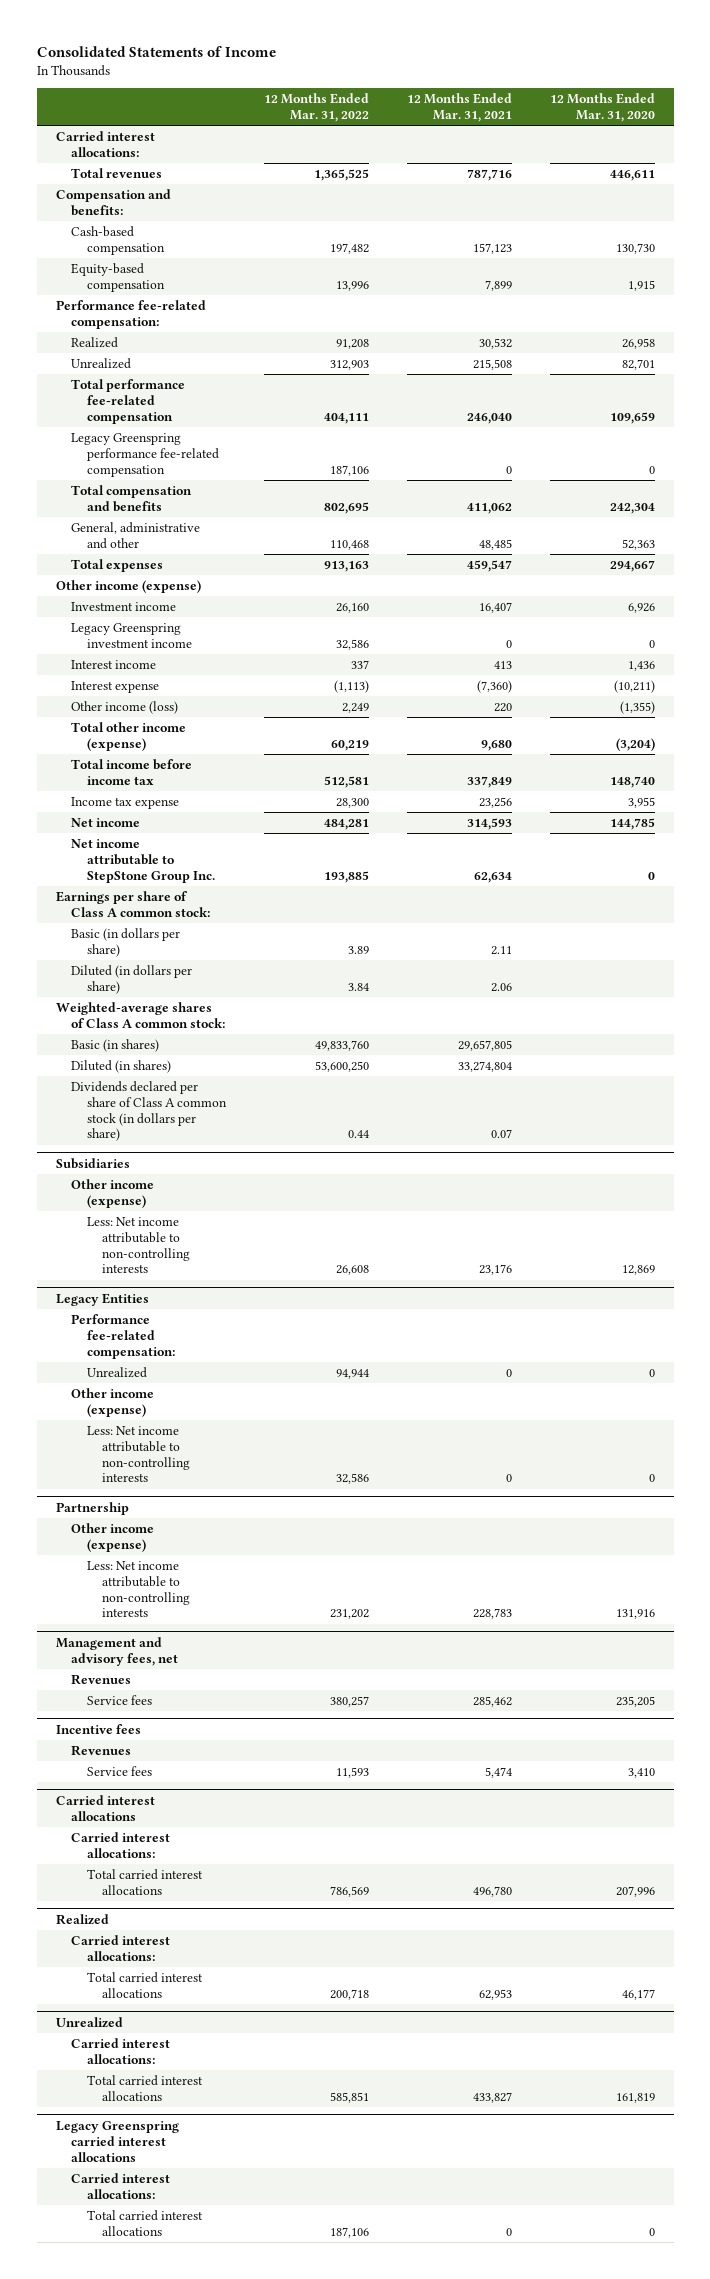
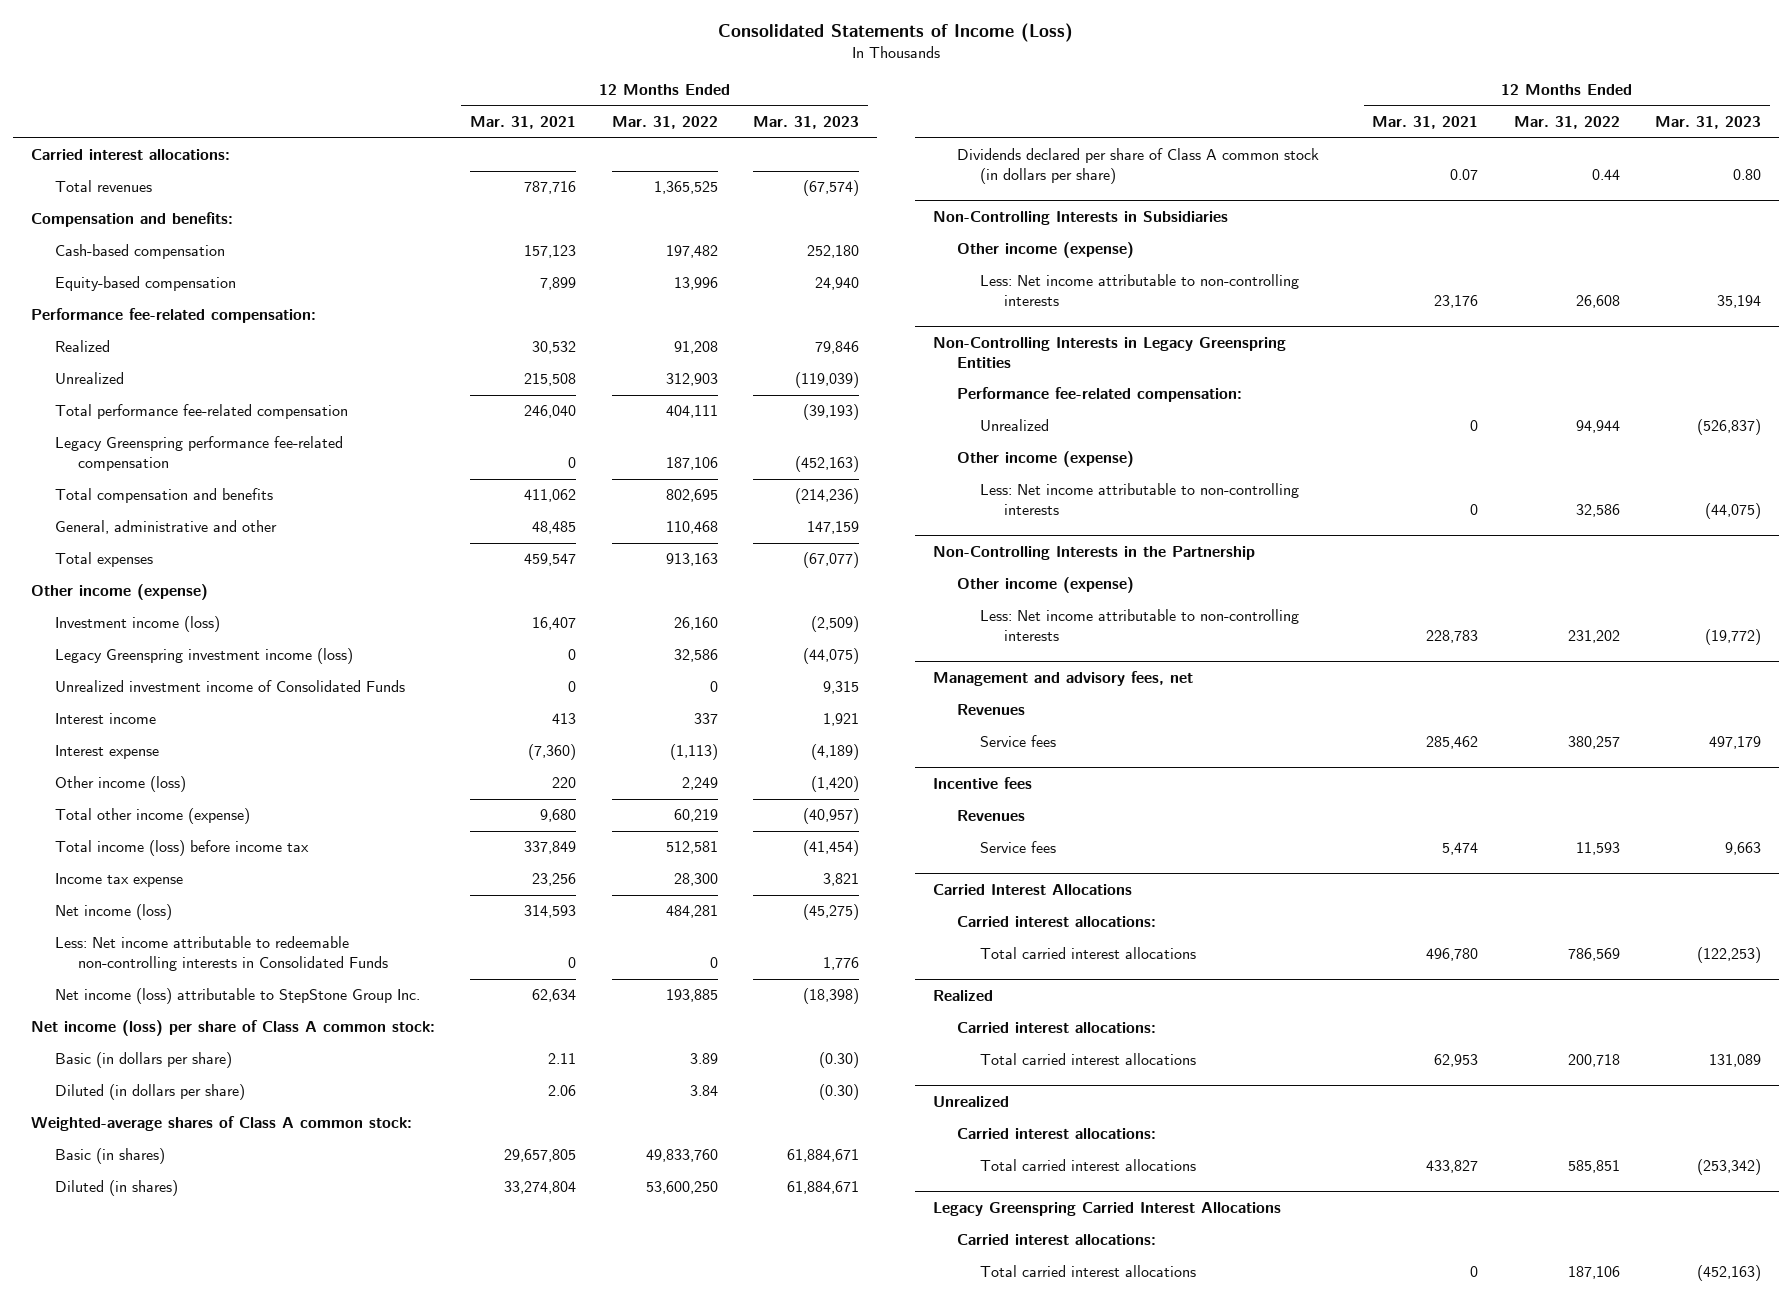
[36,46,276,58] Consolidated Statements of Income -> [718,23,1074,43] Consolidated Statements of Income (Loss)
[549,93,655,123] 12 Months Ended Mar. 31, 2020 -> none
none -> [753,115,860,129] Mar. 31, 2023
[71,601,177,611] Investment income -> [54,616,220,633] Investment income (loss)
[71,622,192,648] Legacy Greenspring investment income -> [54,648,353,665] Legacy Greenspring investment income (loss)
none -> [54,680,405,693] Unrealized investment income of Consolidated Funds
[71,758,193,785] Total income before income tax -> [54,840,309,857] Total income (loss) before income tax
[71,817,141,827] Net income -> [54,904,172,921] Net income (loss)
none -> [54,936,389,972] Less: Net income attributable to redeemable non-controlling interests in Consolidated Funds
[71,838,215,883] Net income attributable to StepStone Group Inc. -> [54,988,420,1005] Net income (loss) attributable to StepStone Group Inc.
[55,890,211,917] Earnings per share of Class A common stock: -> [30,1020,435,1037] Net income (loss) per share of Class A common stock:
[55,1157,130,1169] Subsidiaries -> [933,211,1229,226] Non-Controlling Interests in Subsidiaries
[55,1292,149,1306] Legacy Entities -> [933,337,1287,368] Non-Controlling Interests in Legacy Greenspring Entities
[55,1501,129,1515] Partnership -> [933,546,1256,561] Non-Controlling Interests in the Partnership
[55,1794,155,1821] Carried interest allocations -> [933,884,1133,896] Carried Interest Allocations
[55,2120,179,2162] Legacy Greenspring carried interest allocations -> [933,1202,1282,1217] Legacy Greenspring Carried Interest Allocations

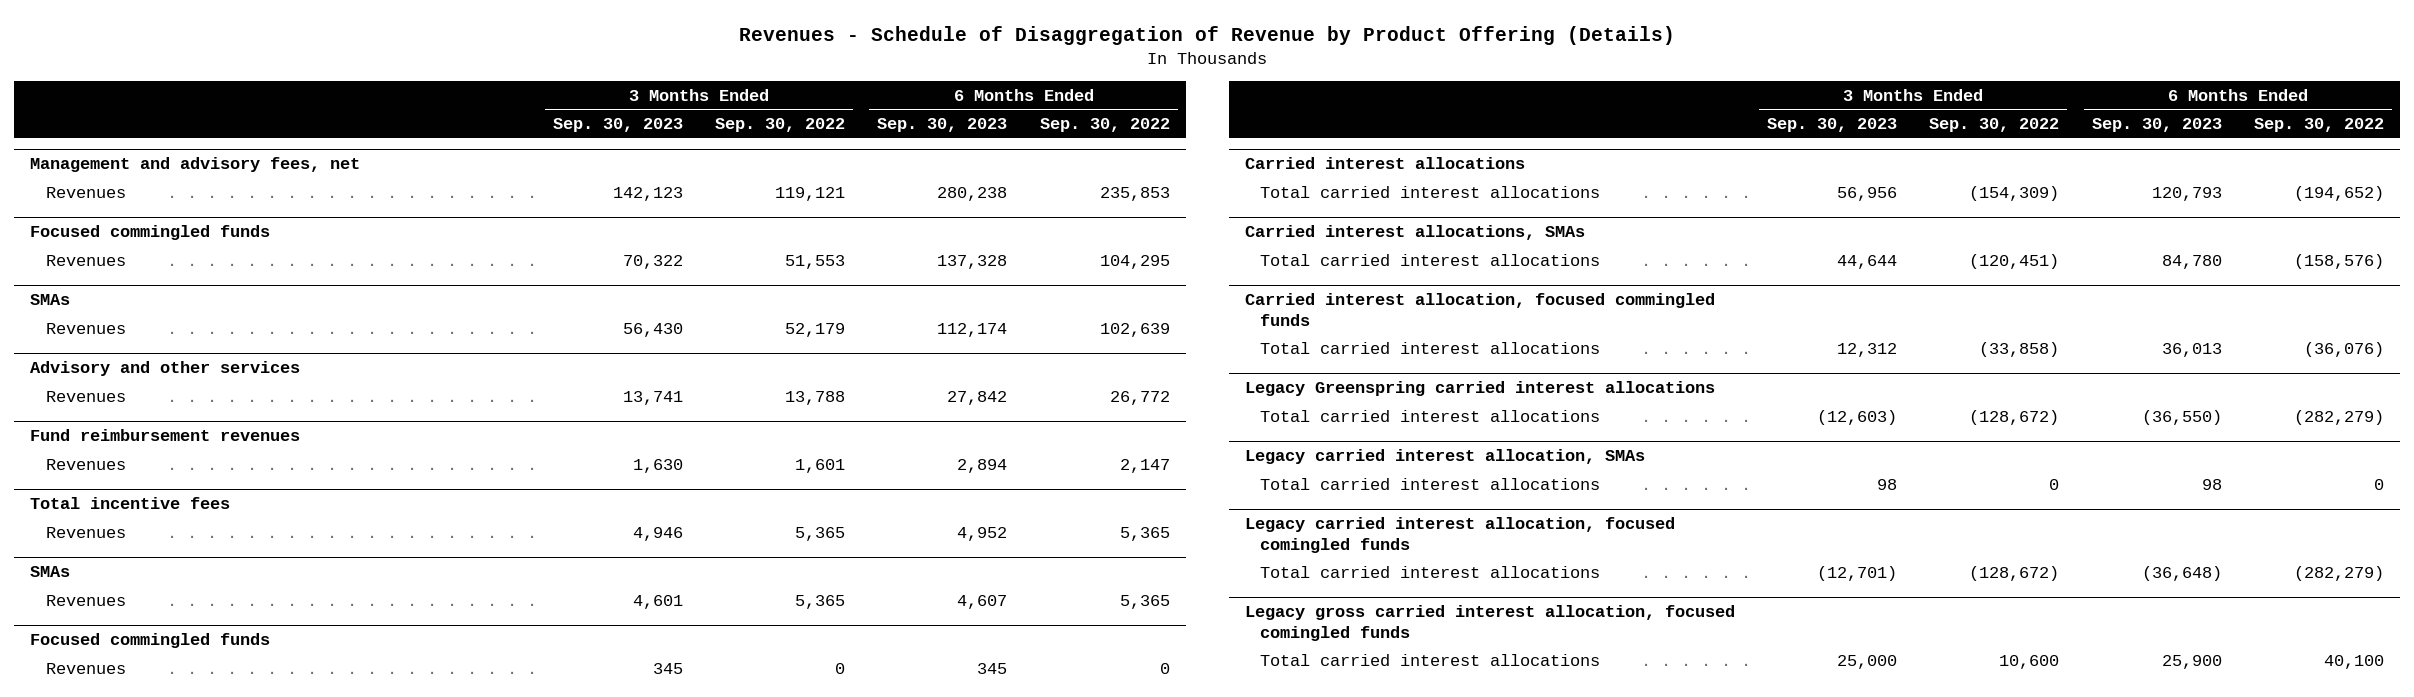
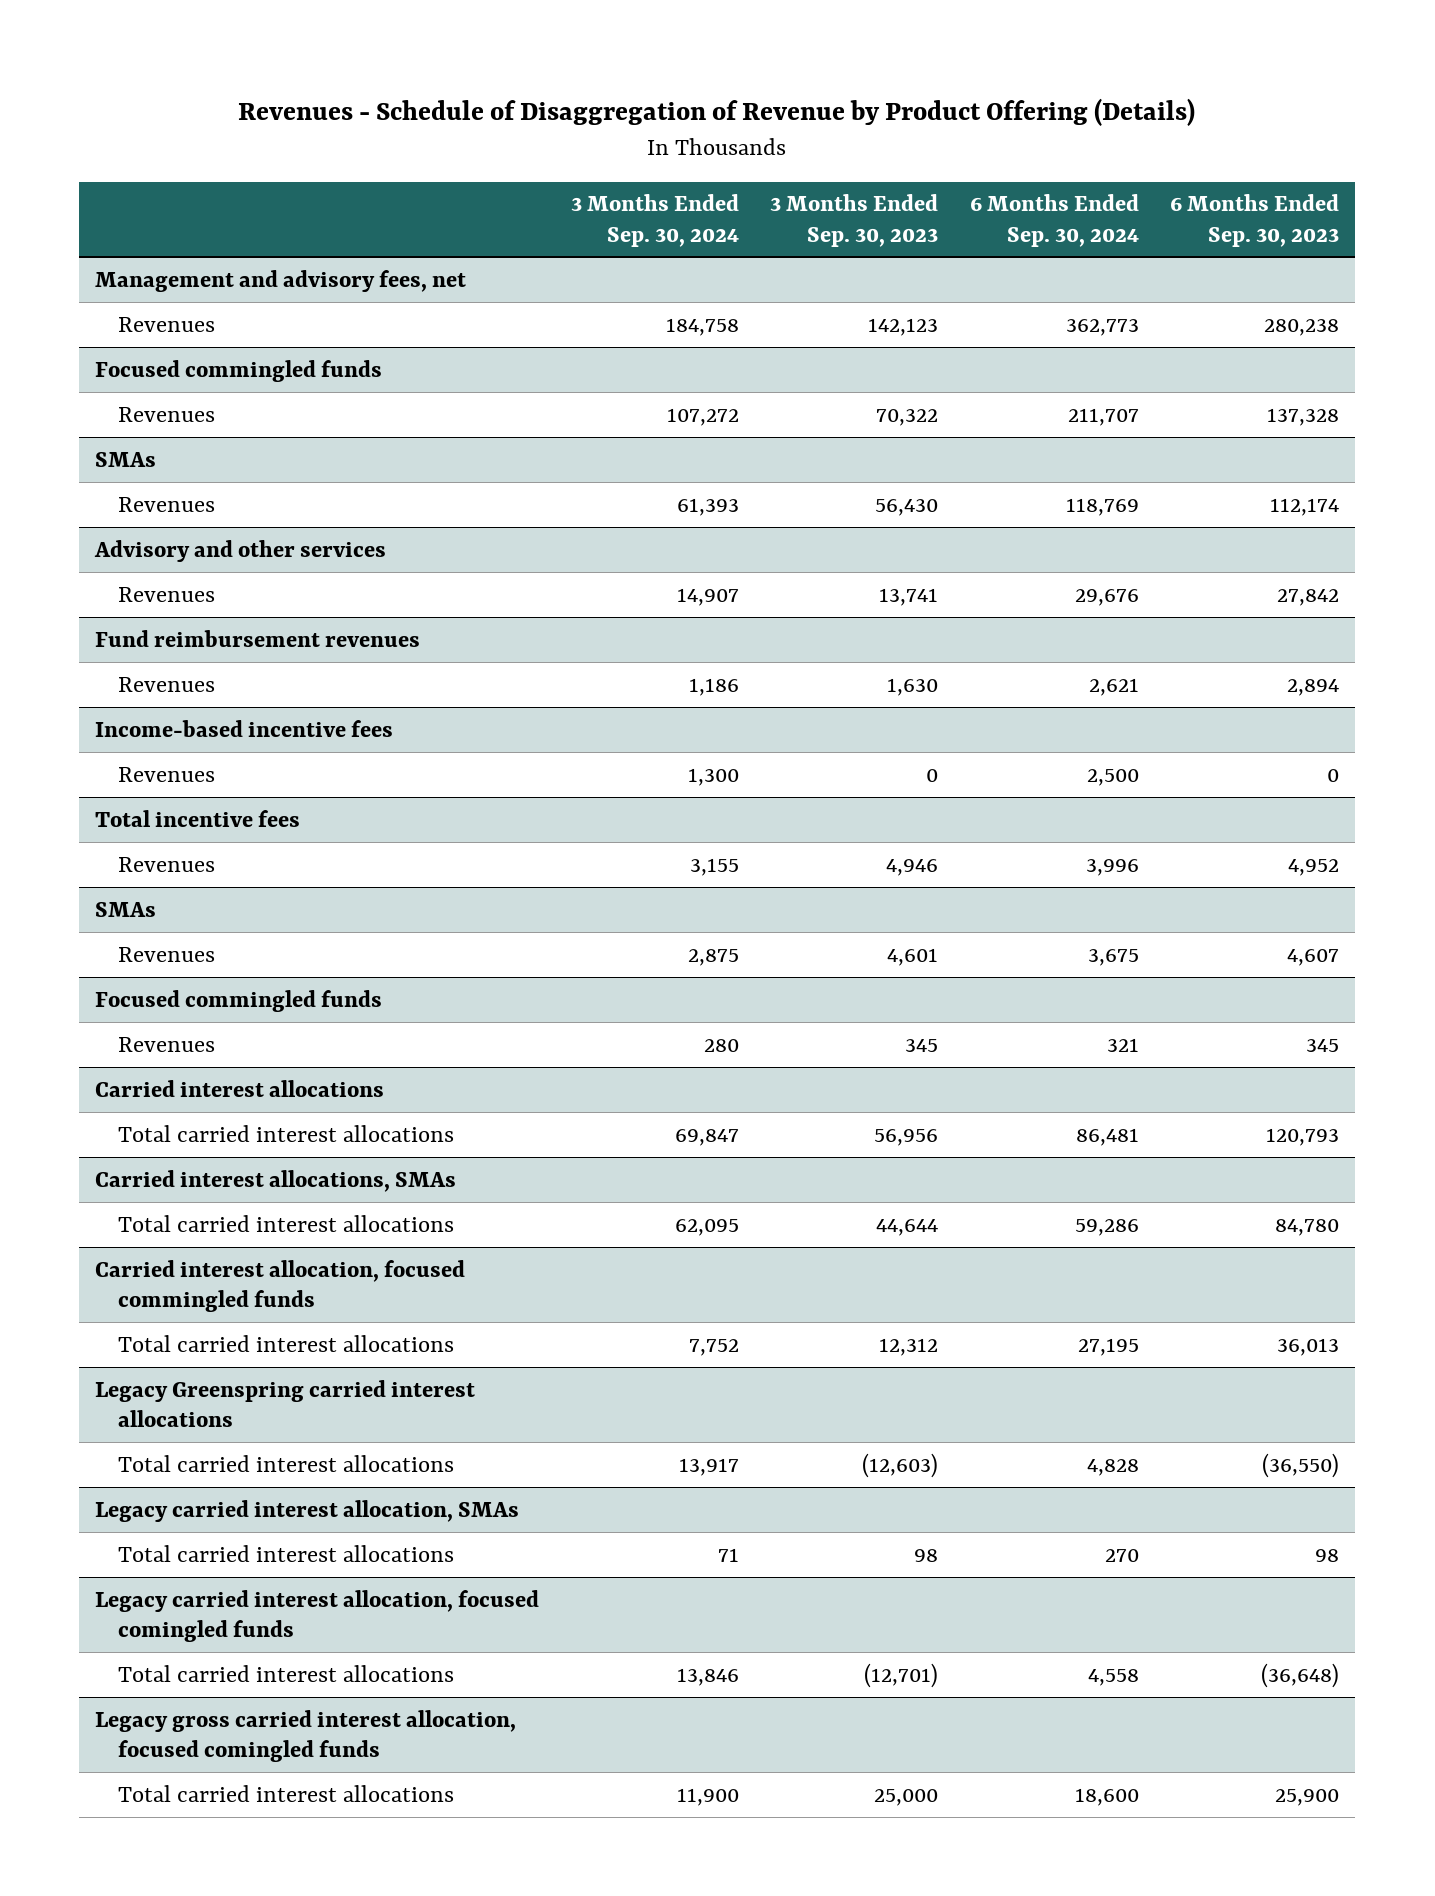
[715,118,846,133] Sep. 30, 2022 -> none
[1039,118,1170,133] Sep. 30, 2022 -> none
none -> [570,194,739,247] 3 Months Ended Sep. 30, 2024
none -> [969,194,1139,247] 6 Months Ended Sep. 30, 2024
none -> [95,719,394,737] Income-based incentive fees
none -> [118,766,216,782] Revenues

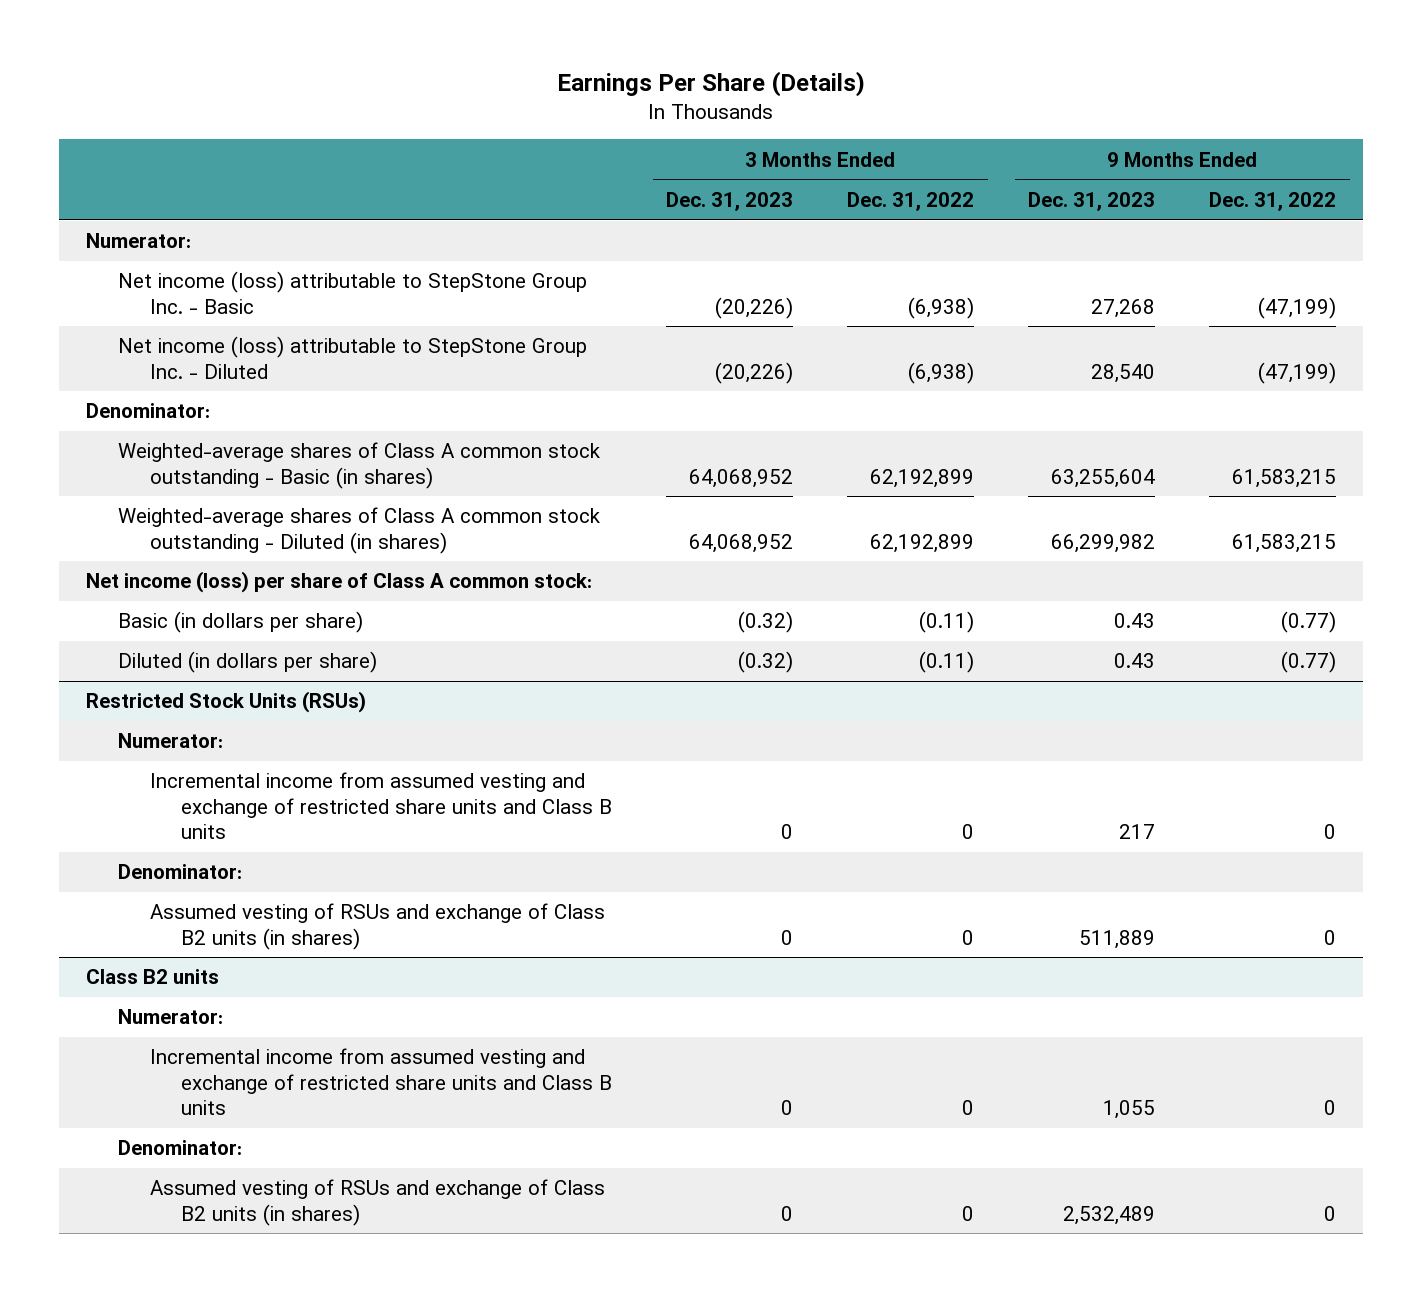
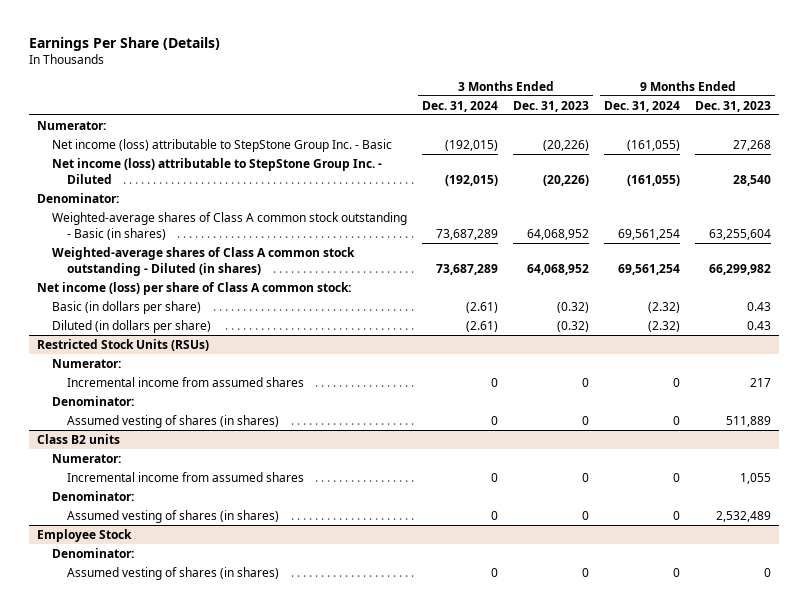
[847,191,975,211] Dec. 31, 2022 -> none
[1209,191,1337,211] Dec. 31, 2022 -> none
none -> [421,100,498,112] Dec. 31, 2024
none -> [604,100,681,112] Dec. 31, 2024
[149,772,613,839] Incremental income from assumed vesting and exchange of restricted share units and Class B units -> [67,376,305,387] Incremental income from assumed shares
[149,903,605,950] Assumed vesting of RSUs and exchange of Class B2 units (in shares) -> [67,414,280,428] Assumed vesting of shares (in shares)
[149,1048,613,1115] Incremental income from assumed vesting and exchange of restricted share units and Class B units -> [67,471,305,482] Incremental income from assumed shares
[149,1179,605,1226] Assumed vesting of RSUs and exchange of Class B2 units (in shares) -> [67,509,280,523] Assumed vesting of shares (in shares)
none -> [36,528,132,542] Employee Stock
none -> [51,547,134,558] Denominator:
none -> [67,566,280,580] Assumed vesting of shares (in shares)

